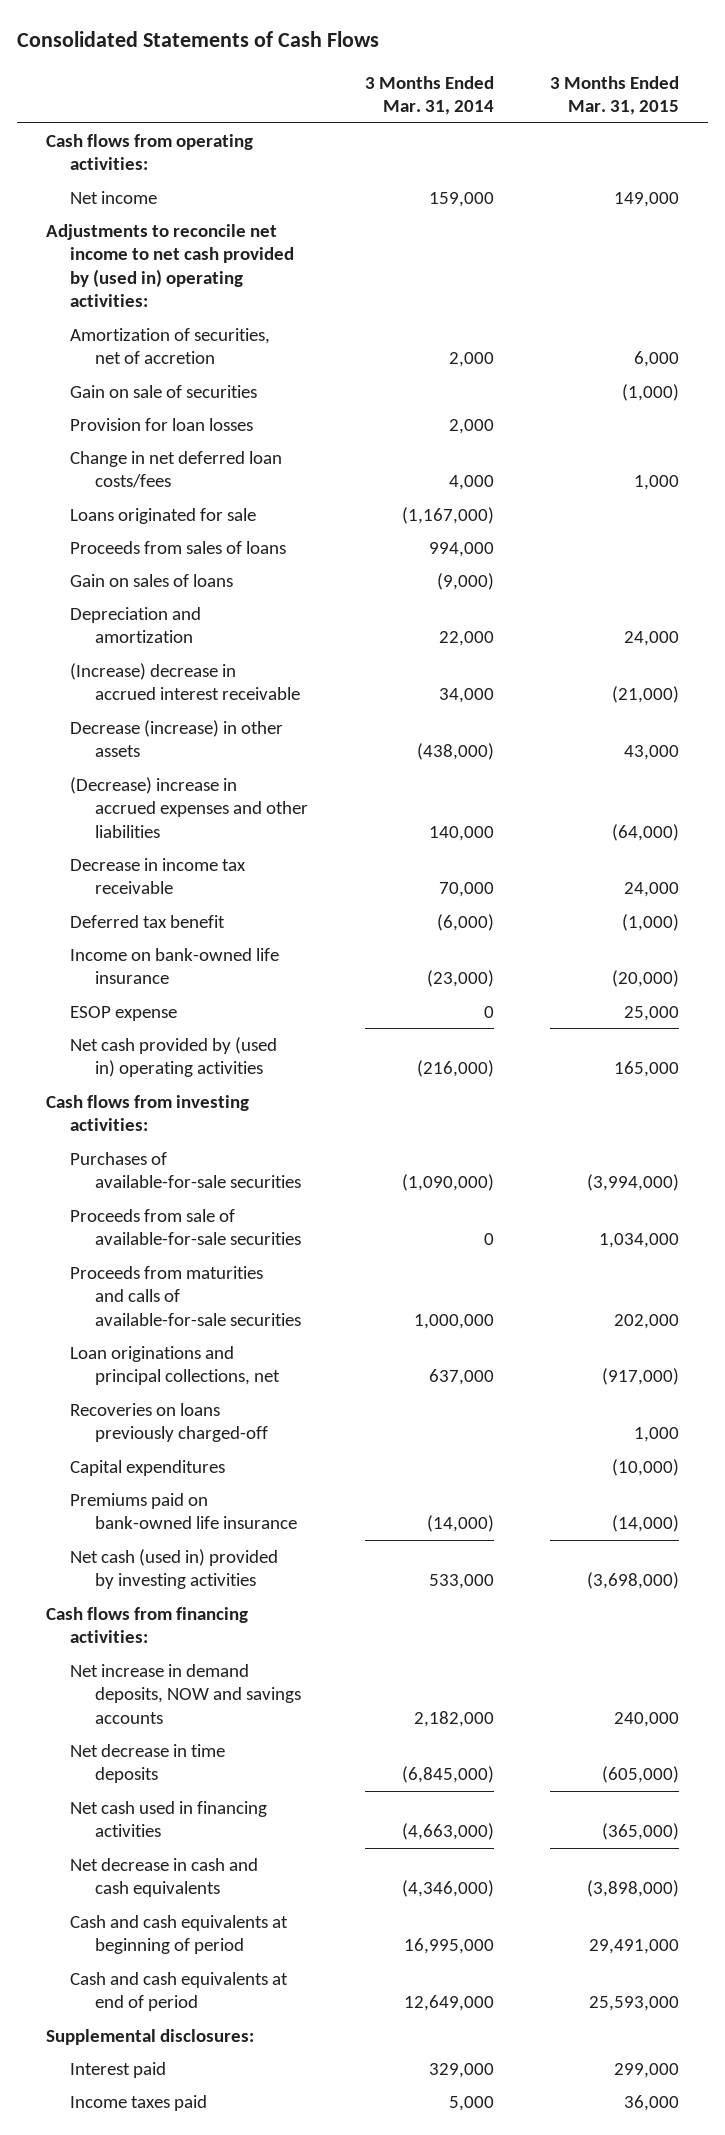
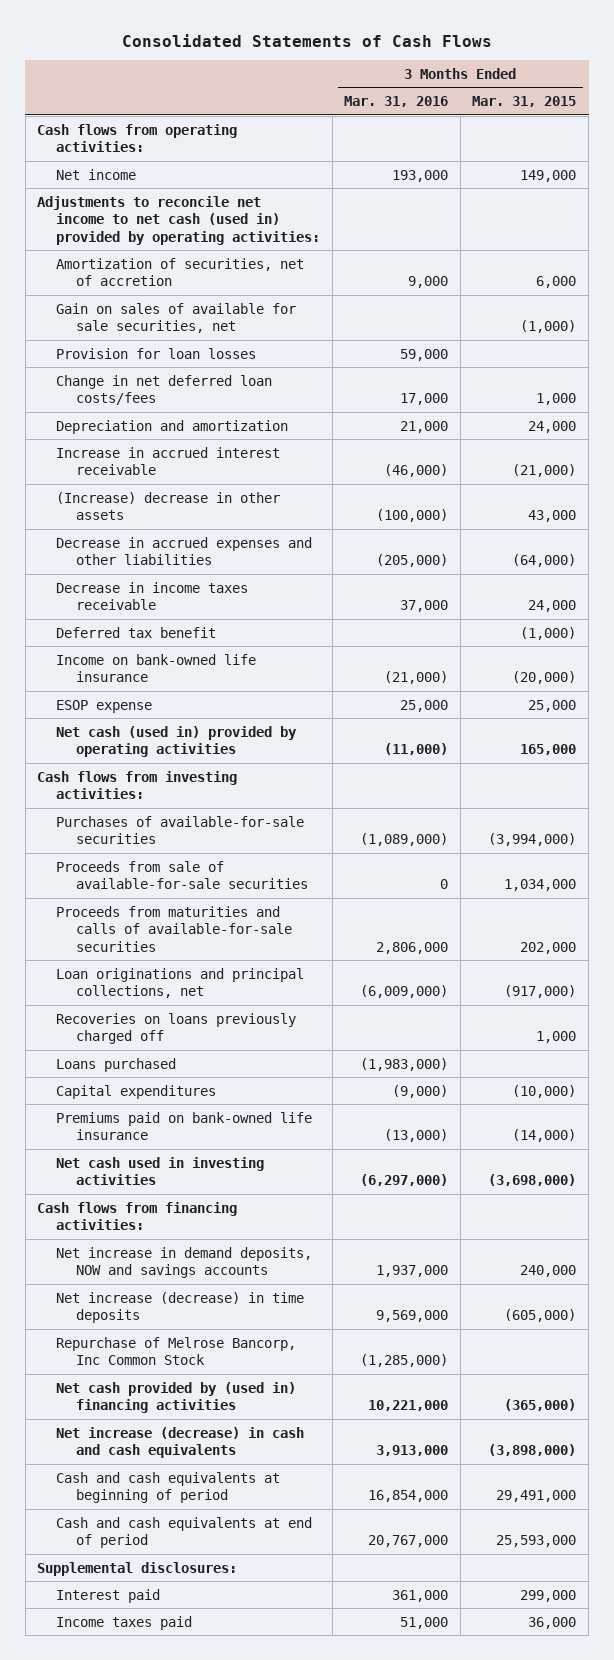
[364,75,494,116] 3 Months Ended Mar. 31, 2014 -> none
none -> [344,96,449,108] Mar. 31, 2016
[45,223,295,308] Adjustments to reconcile net income to net cash provided by (used in) operating activities: -> [37,195,321,245] Adjustments to reconcile net income to net cash (used in) provided by operating activities:
[70,384,258,398] Gain on sale of securities -> [56,302,297,334] Gain on sales of available for sale securities, net
[70,507,257,524] Loans originated for sale -> none
[70,540,287,554] Proceeds from sales of loans -> none
[70,573,234,587] Gain on sales of loans -> none
[70,662,301,701] (Increase) decrease in accrued interest receivable -> [56,446,281,476] Increase in accrued interest receivable
[70,719,284,758] Decrease (increase) in other assets -> [56,491,281,521] (Increase) decrease in other assets
[70,776,309,838] (Decrease) increase in accrued expenses and other liabilities -> [56,536,313,566] Decrease in accrued expenses and other liabilities
[70,857,247,895] Decrease in income tax receivable -> [56,581,249,611] Decrease in income taxes receivable
[70,1036,278,1078] Net cash provided by (used in) operating activities -> [56,725,298,758] Net cash (used in) provided by operating activities
[70,1402,269,1443] Recoveries on loans previously charged-off -> [56,1012,297,1045] Recoveries on loans previously charged off
none -> [56,1057,177,1072] Loans purchased
[70,1548,279,1590] Net cash (used in) provided by investing activities -> [56,1156,265,1186] Net cash used in investing activities
[70,1743,226,1784] Net decrease in time deposits -> [56,1291,305,1324] Net increase (decrease) in time deposits
none -> [56,1336,297,1366] Repurchase of Melrose Bancorp, Inc Common Stock
[70,1800,268,1838] Net cash used in financing activities -> [56,1381,297,1414] Net cash provided by (used in) financing activities
[70,1857,259,1898] Net decrease in cash and cash equivalents -> [56,1426,305,1459] Net increase (decrease) in cash and cash equivalents

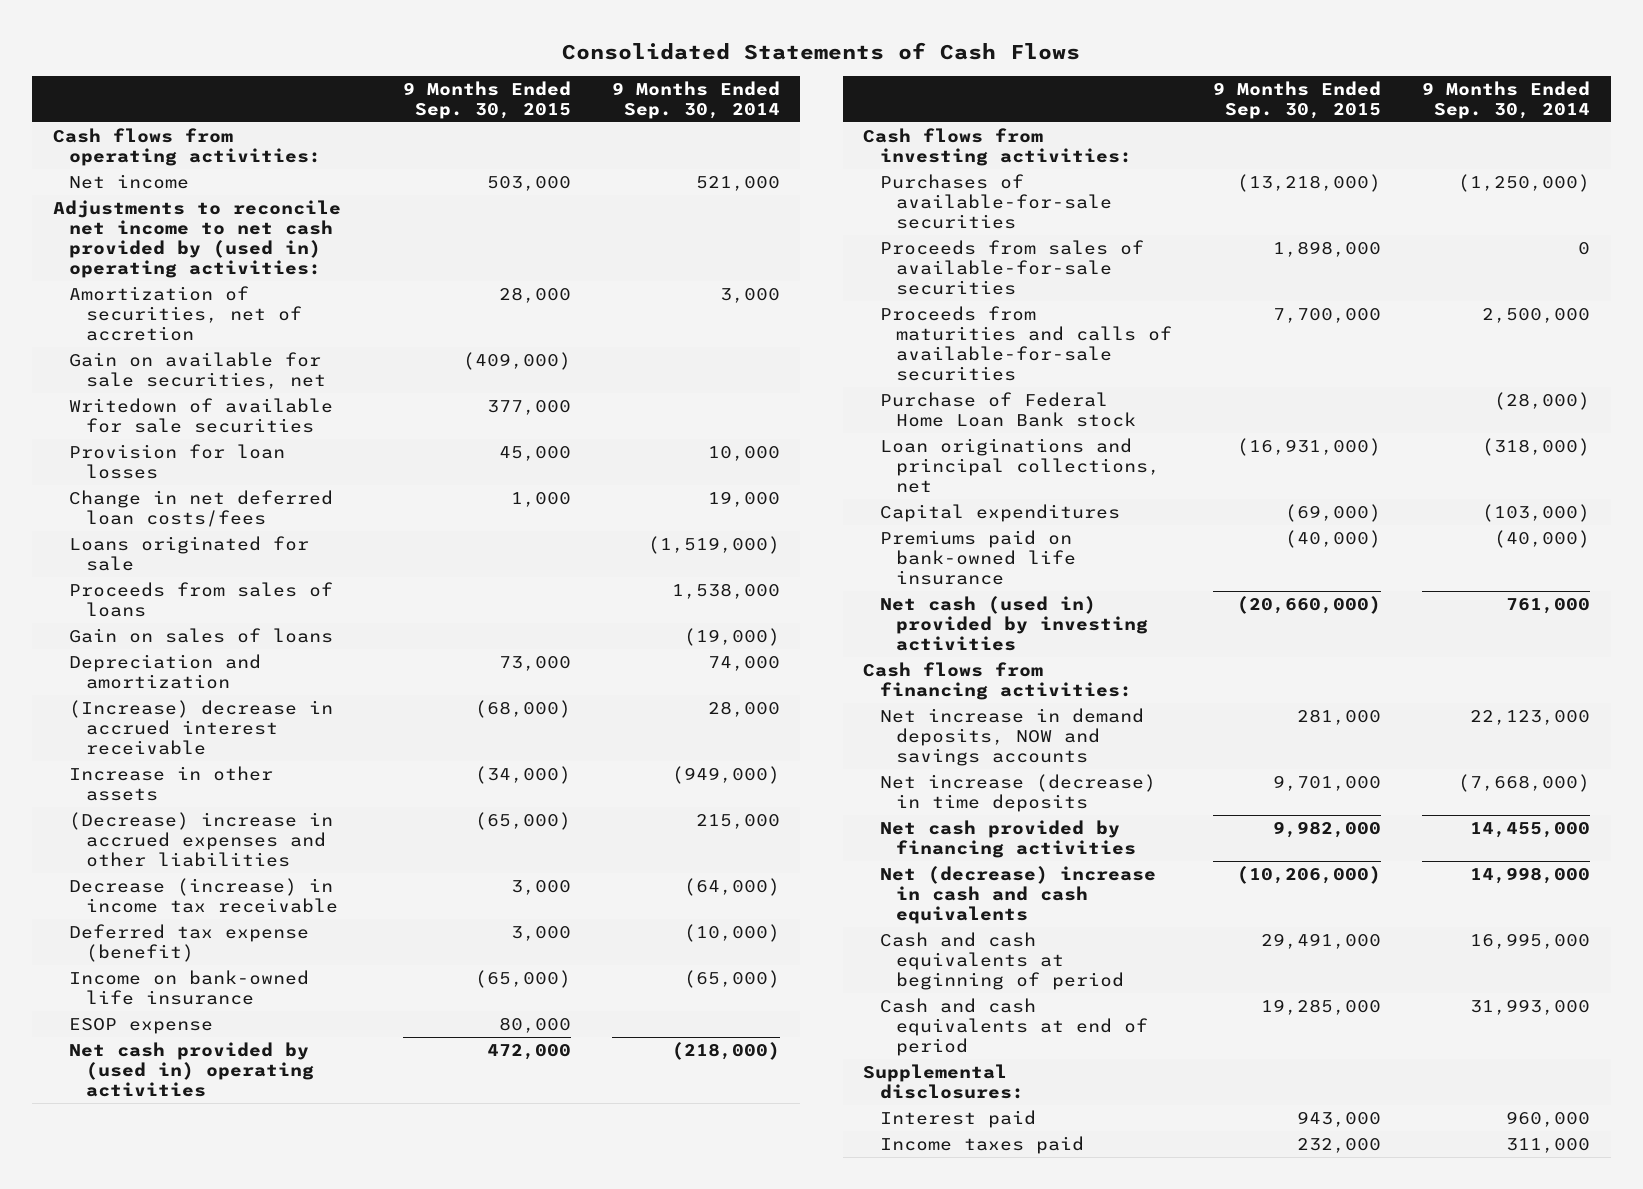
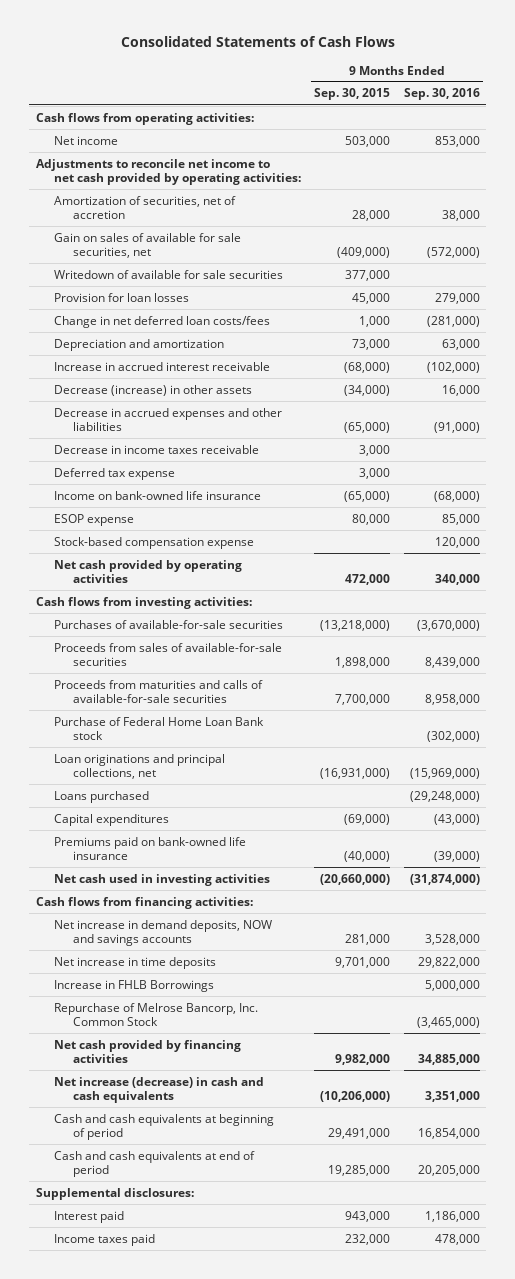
[611,80,780,119] 9 Months Ended Sep. 30, 2014 -> none
none -> [403,88,480,101] Sep. 30, 2016
[52,199,341,279] Adjustments to reconcile net income to net cash provided by (used in) operating activities: -> [35,158,302,185] Adjustments to reconcile net income to net cash provided by operating activities:
[69,351,326,390] Gain on available for sale securities, net -> [54,232,242,258] Gain on sales of available for sale securities, net
[69,535,310,572] Loans originated for sale -> none
[69,581,334,618] Proceeds from sales of loans -> none
[69,627,334,643] Gain on sales of loans -> none
[69,699,334,756] (Increase) decrease in accrued interest receivable -> [54,361,271,371] Increase in accrued interest receivable
[69,765,274,802] Increase in other assets -> [54,384,253,396] Decrease (increase) in other assets
[69,811,334,868] (Decrease) increase in accrued expenses and other liabilities -> [54,407,283,431] Decrease in accrued expenses and other liabilities
[69,877,338,914] Decrease (increase) in income tax receivable -> [54,444,260,454] Decrease in income taxes receivable
[69,923,310,963] Deferred tax expense (benefit) -> [54,467,176,480] Deferred tax expense
none -> [54,536,255,549] Stock-based compensation expense
[69,1041,314,1098] Net cash provided by (used in) operating activities -> [54,559,243,583] Net cash provided by operating activities
none -> [54,790,150,803] Loans purchased
[879,595,1149,652] Net cash (used in) provided by investing activities -> [54,873,271,886] Net cash used in investing activities
[879,773,1156,813] Net increase (decrease) in time deposits -> [54,956,217,969] Net increase in time deposits
none -> [54,979,215,992] Increase in FHLB Borrowings
none -> [54,1002,259,1026] Repurchase of Melrose Bancorp, Inc. Common Stock
[879,865,1156,925] Net (decrease) increase in cash and cash equivalents -> [54,1076,265,1103] Net increase (decrease) in cash and cash equivalents

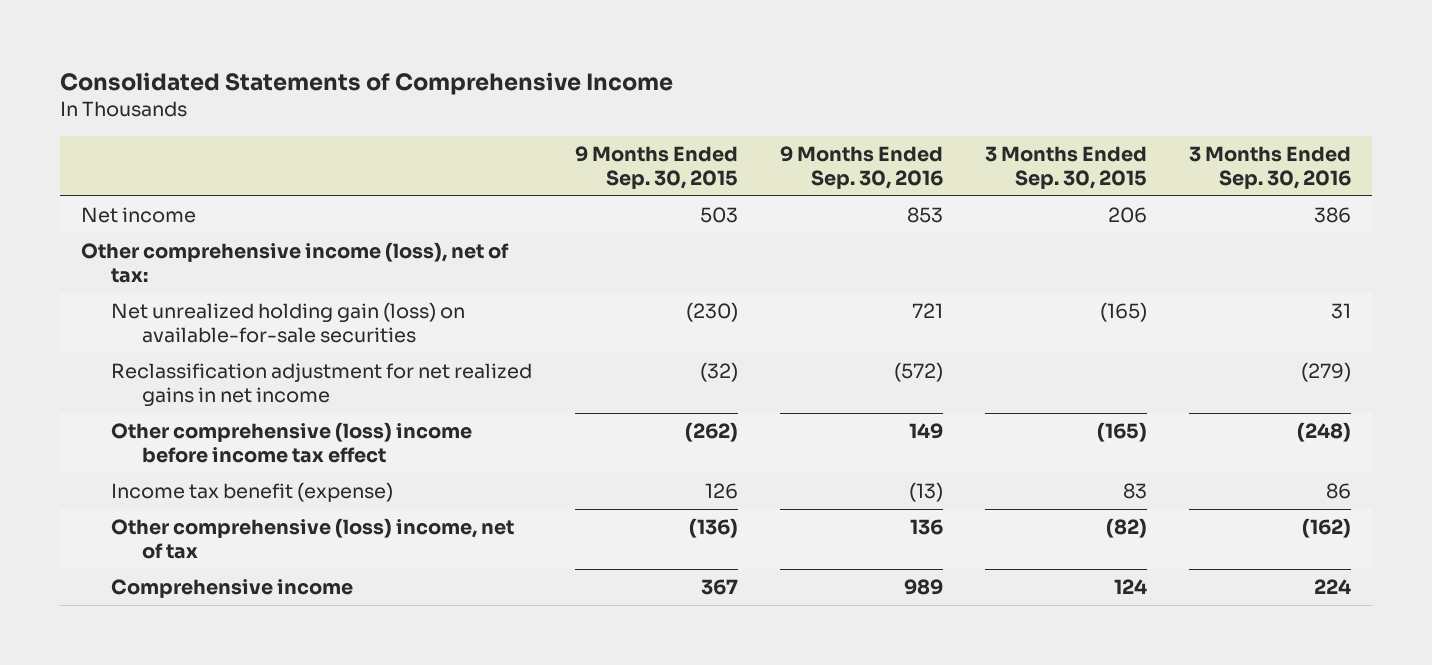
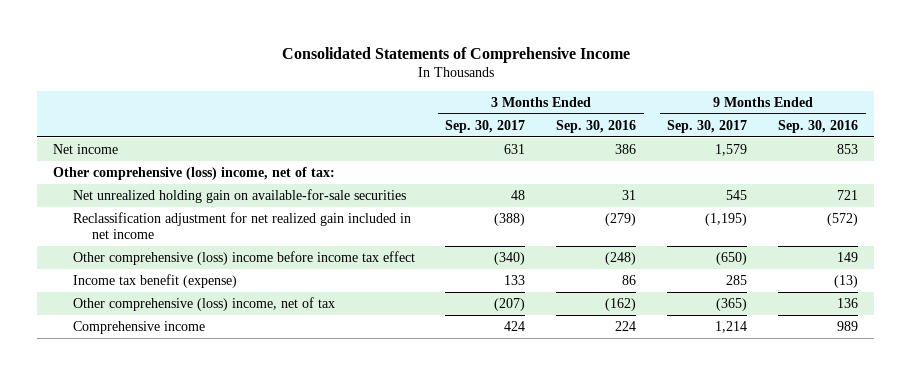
[574,145,738,189] 9 Months Ended Sep. 30, 2015 -> none
[984,145,1147,189] 3 Months Ended Sep. 30, 2015 -> none
none -> [445,119,526,133] Sep. 30, 2017
none -> [667,119,748,133] Sep. 30, 2017
[81,242,510,283] Other comprehensive income (loss), net of tax: -> [52,166,335,180] Other comprehensive (loss) income, net of tax:
[111,302,466,343] Net unrealized holding gain (loss) on available-for-sale securities -> [72,188,406,203] Net unrealized holding gain on available-for-sale securities
[111,363,533,407] Reclassification adjustment for net realized gains in net income -> [72,211,411,240] Reclassification adjustment for net realized gain included in net income

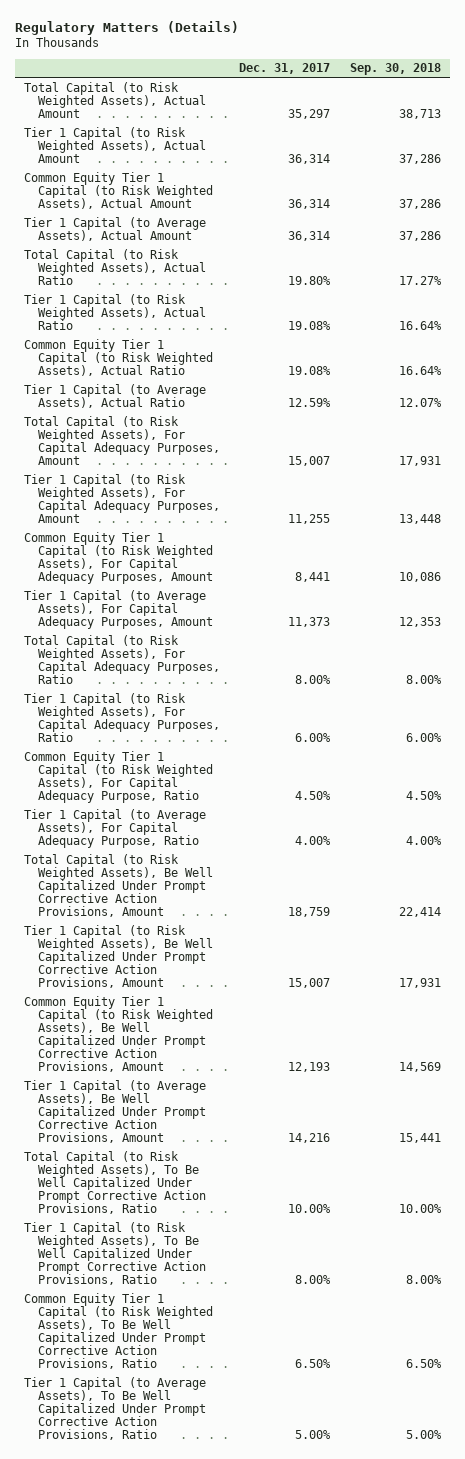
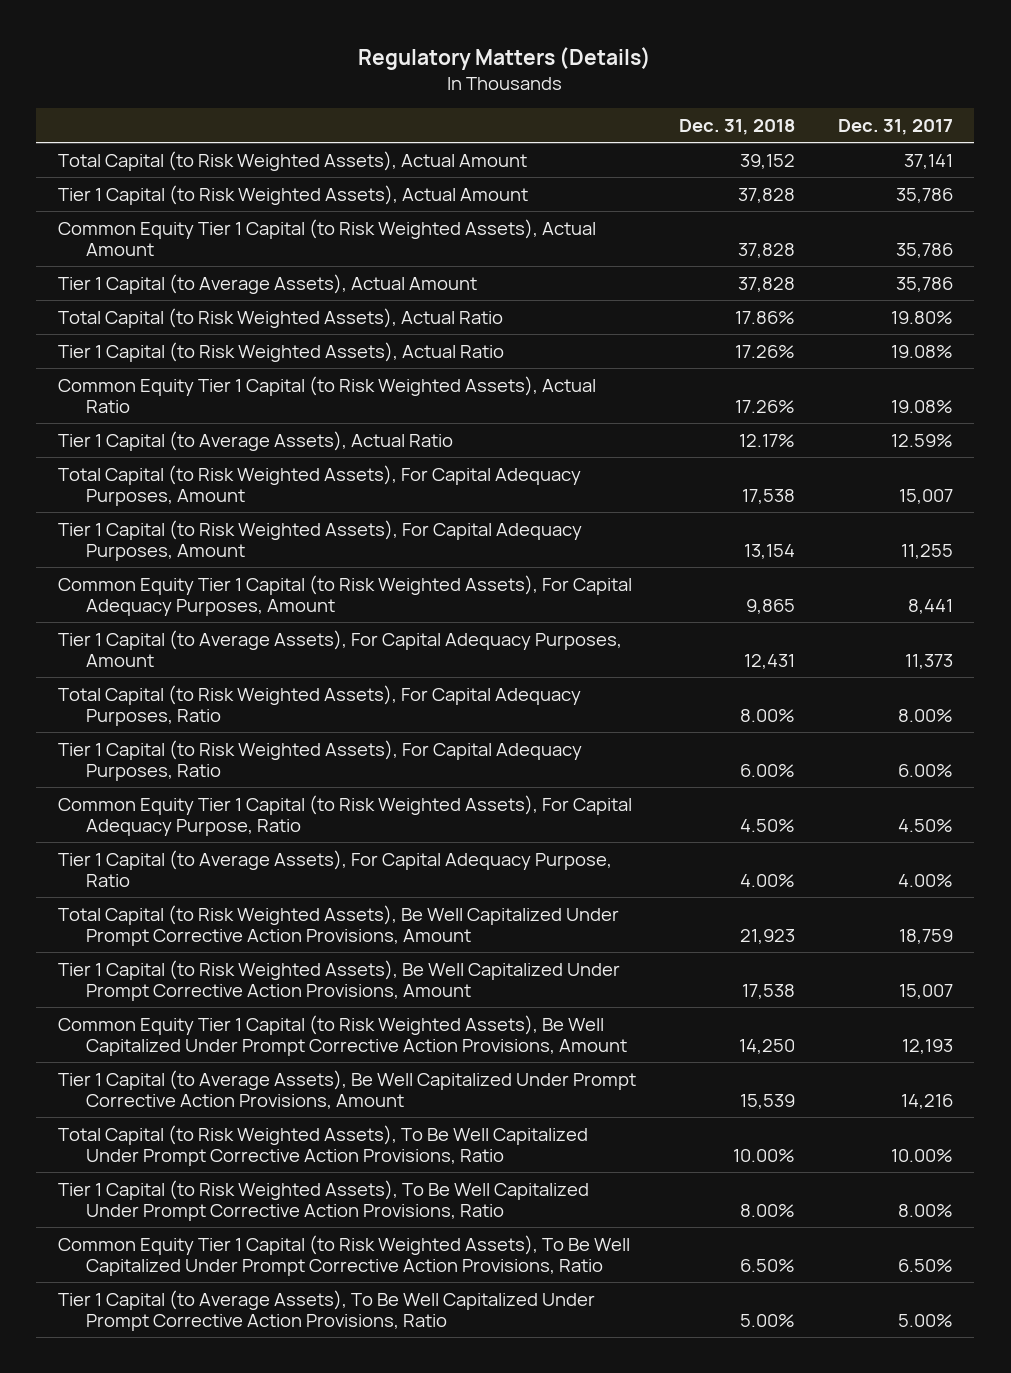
[349,63,441,76] Sep. 30, 2018 -> none
none -> [678,118,795,135] Dec. 31, 2018
[288,108,331,119] 35,297 -> [903,153,953,169] 37,141
[288,153,331,164] 36,314 -> [895,187,953,203] 35,786
[288,198,331,209] 36,314 -> [895,243,953,259] 35,786
[288,230,331,241] 36,314 -> [895,276,953,292] 35,786

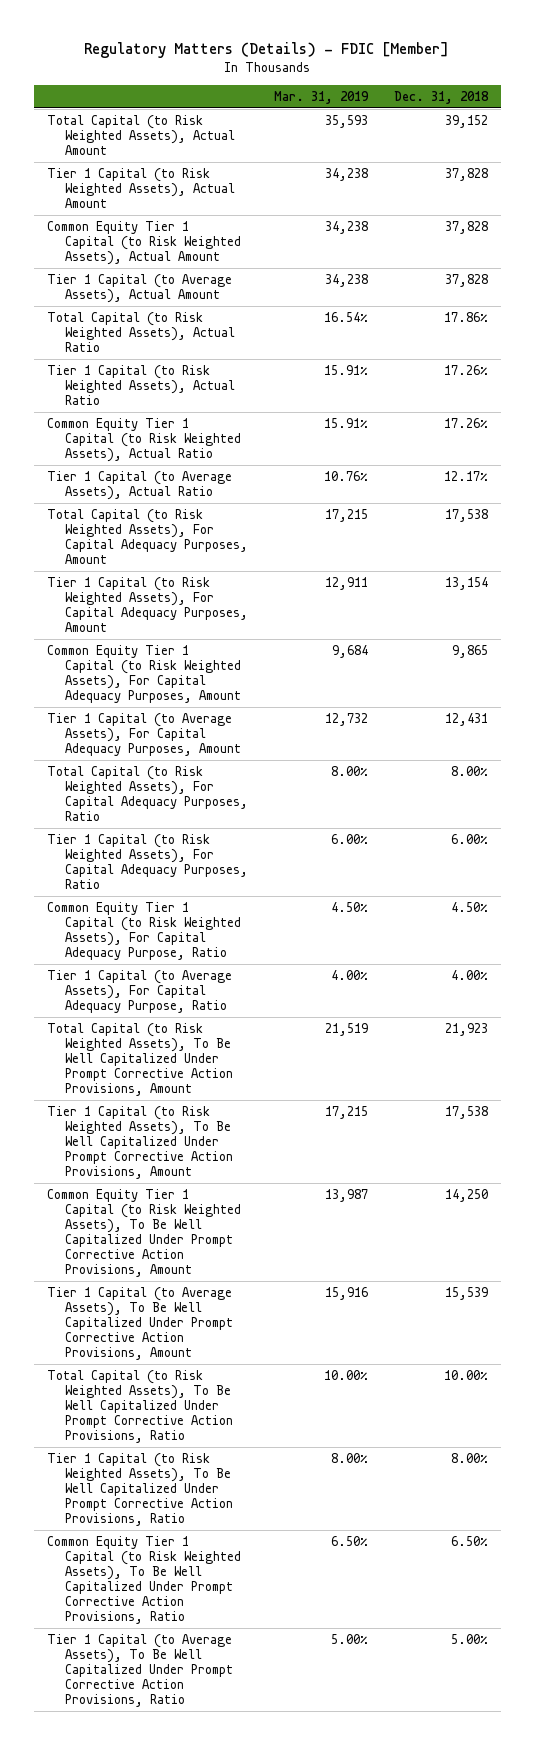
[358,46,652,70] Regulatory Matters (Details) -> [84,42,450,59] Regulatory Matters (Details) - FDIC [Member]
[837,118,953,135] Dec. 31, 2017 -> none
none -> [273,90,369,104] Mar. 31, 2019
[57,904,619,947] Total Capital (to Risk Weighted Assets), Be Well Capitalized Under Prompt Corrective Action Provisions, Amount -> [46,1022,233,1097] Total Capital (to Risk Weighted Assets), To Be Well Capitalized Under Prompt Corrective Action Provisions, Amount
[57,959,620,1002] Tier 1 Capital (to Risk Weighted Assets), Be Well Capitalized Under Prompt Corrective Action Provisions, Amount -> [46,1105,233,1180] Tier 1 Capital (to Risk Weighted Assets), To Be Well Capitalized Under Prompt Corrective Action Provisions, Amount
[57,1014,628,1057] Common Equity Tier 1 Capital (to Risk Weighted Assets), Be Well Capitalized Under Prompt Corrective Action Provisions, Amount -> [46,1188,241,1278] Common Equity Tier 1 Capital (to Risk Weighted Assets), To Be Well Capitalized Under Prompt Corrective Action Provisions, Amount
[57,1069,636,1110] Tier 1 Capital (to Average Assets), Be Well Capitalized Under Prompt Corrective Action Provisions, Amount -> [46,1286,233,1361] Tier 1 Capital (to Average Assets), To Be Well Capitalized Under Prompt Corrective Action Provisions, Amount

